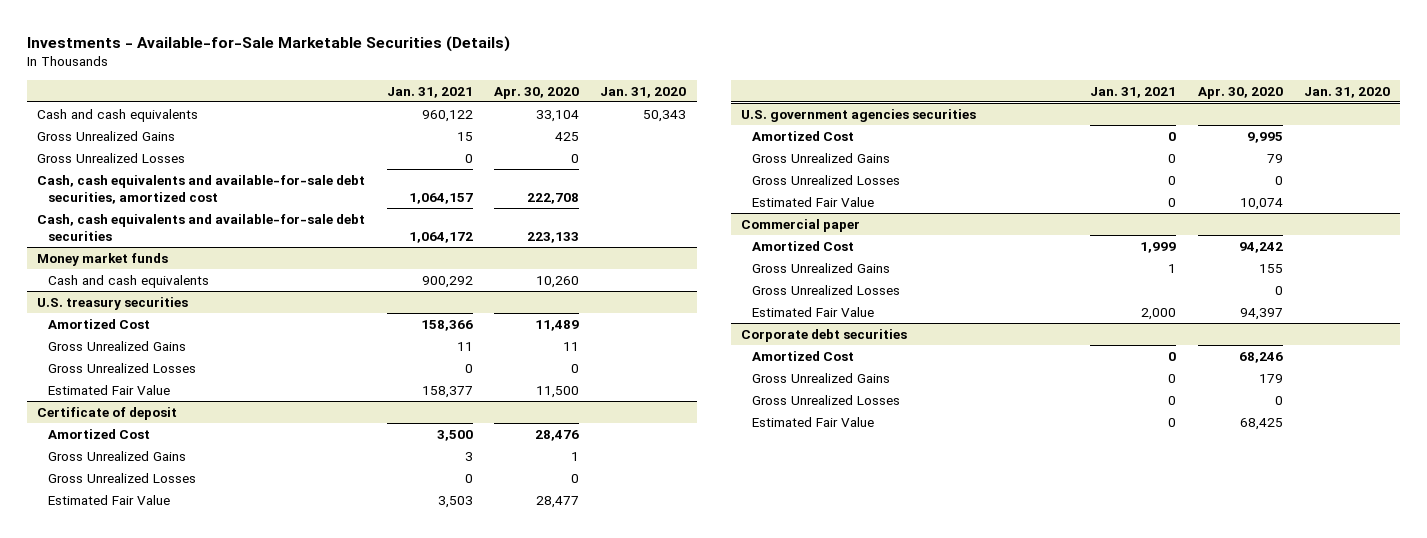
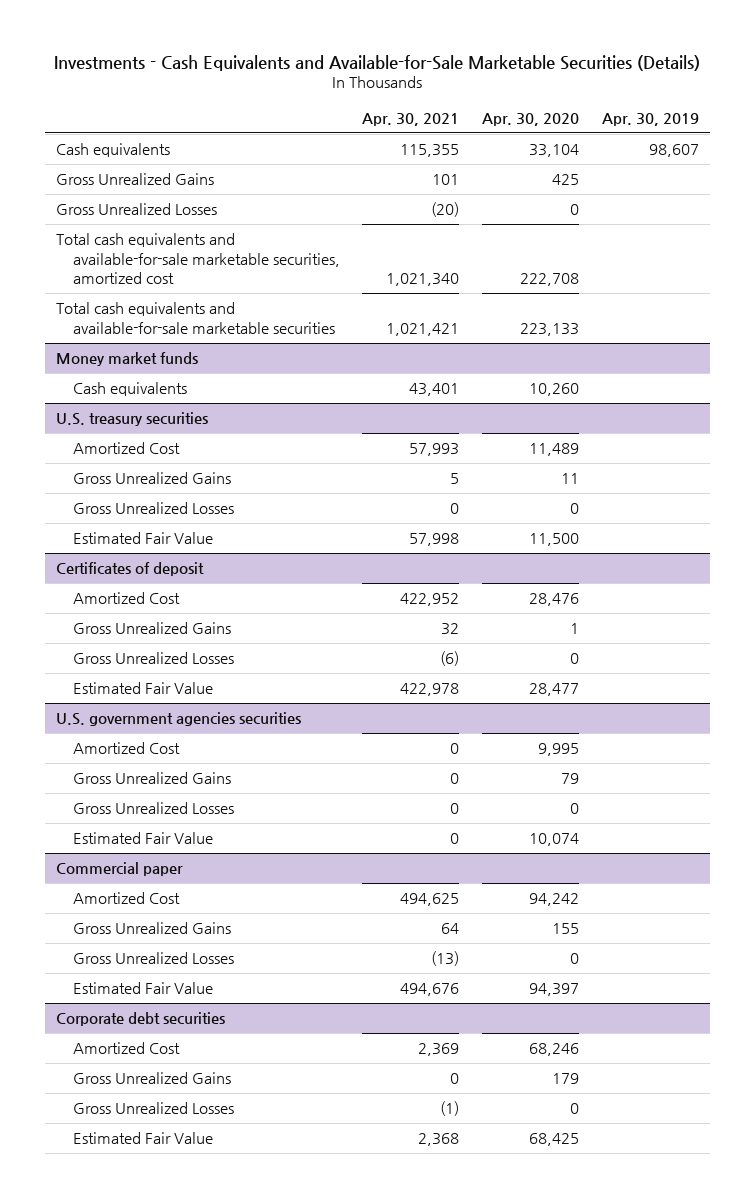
[26,36,510,53] Investments - Available-for-Sale Marketable Securities (Details) -> [54,54,701,71] Investments - Cash Equivalents and Available-for-Sale Marketable Securities (Details)
[386,86,473,98] Jan. 31, 2021 -> none
[599,86,686,98] Jan. 31, 2020 -> none
none -> [362,112,460,126] Apr. 30, 2021
none -> [601,112,699,126] Apr. 30, 2019
[37,108,199,122] Cash and cash equivalents -> [56,143,171,158] Cash equivalents
[37,174,366,205] Cash, cash equivalents and available-for-sale debt securities, amortized cost -> [56,233,340,284] Total cash equivalents and available-for-sale marketable securities, amortized cost
[37,213,366,242] Cash, cash equivalents and available-for-sale debt securities -> [56,302,335,334] Total cash equivalents and available-for-sale marketable securities
[48,274,210,288] Cash and cash equivalents -> [72,382,187,397] Cash equivalents
[37,406,178,420] Certificate of deposit -> [56,562,205,577] Certificates of deposit

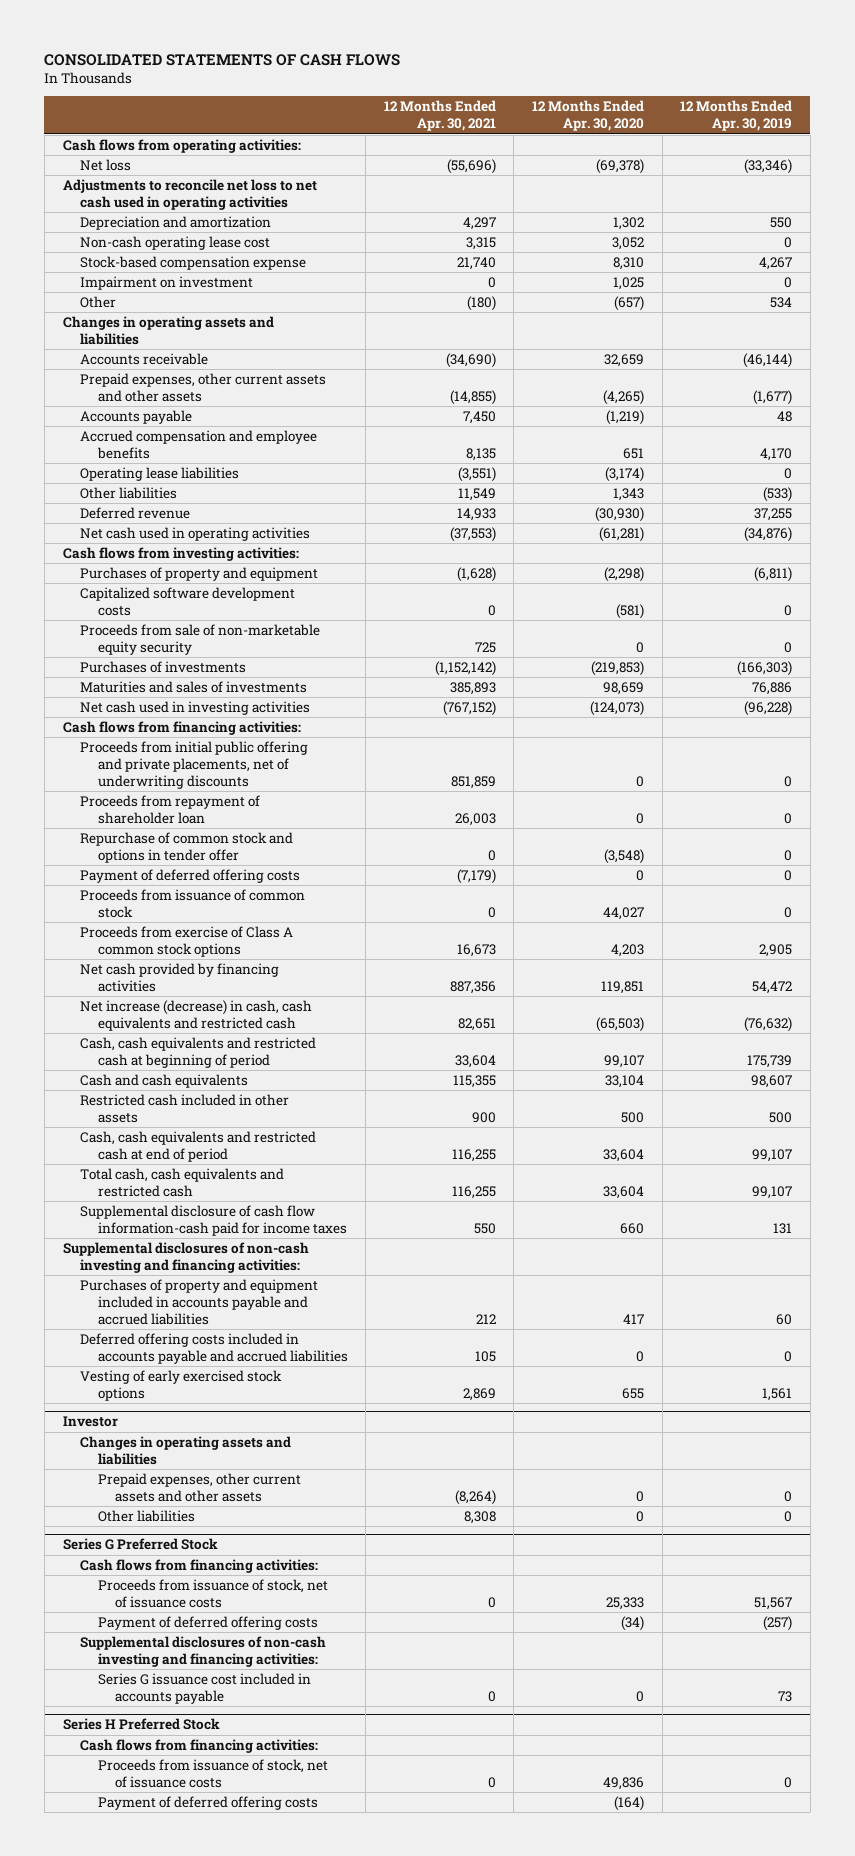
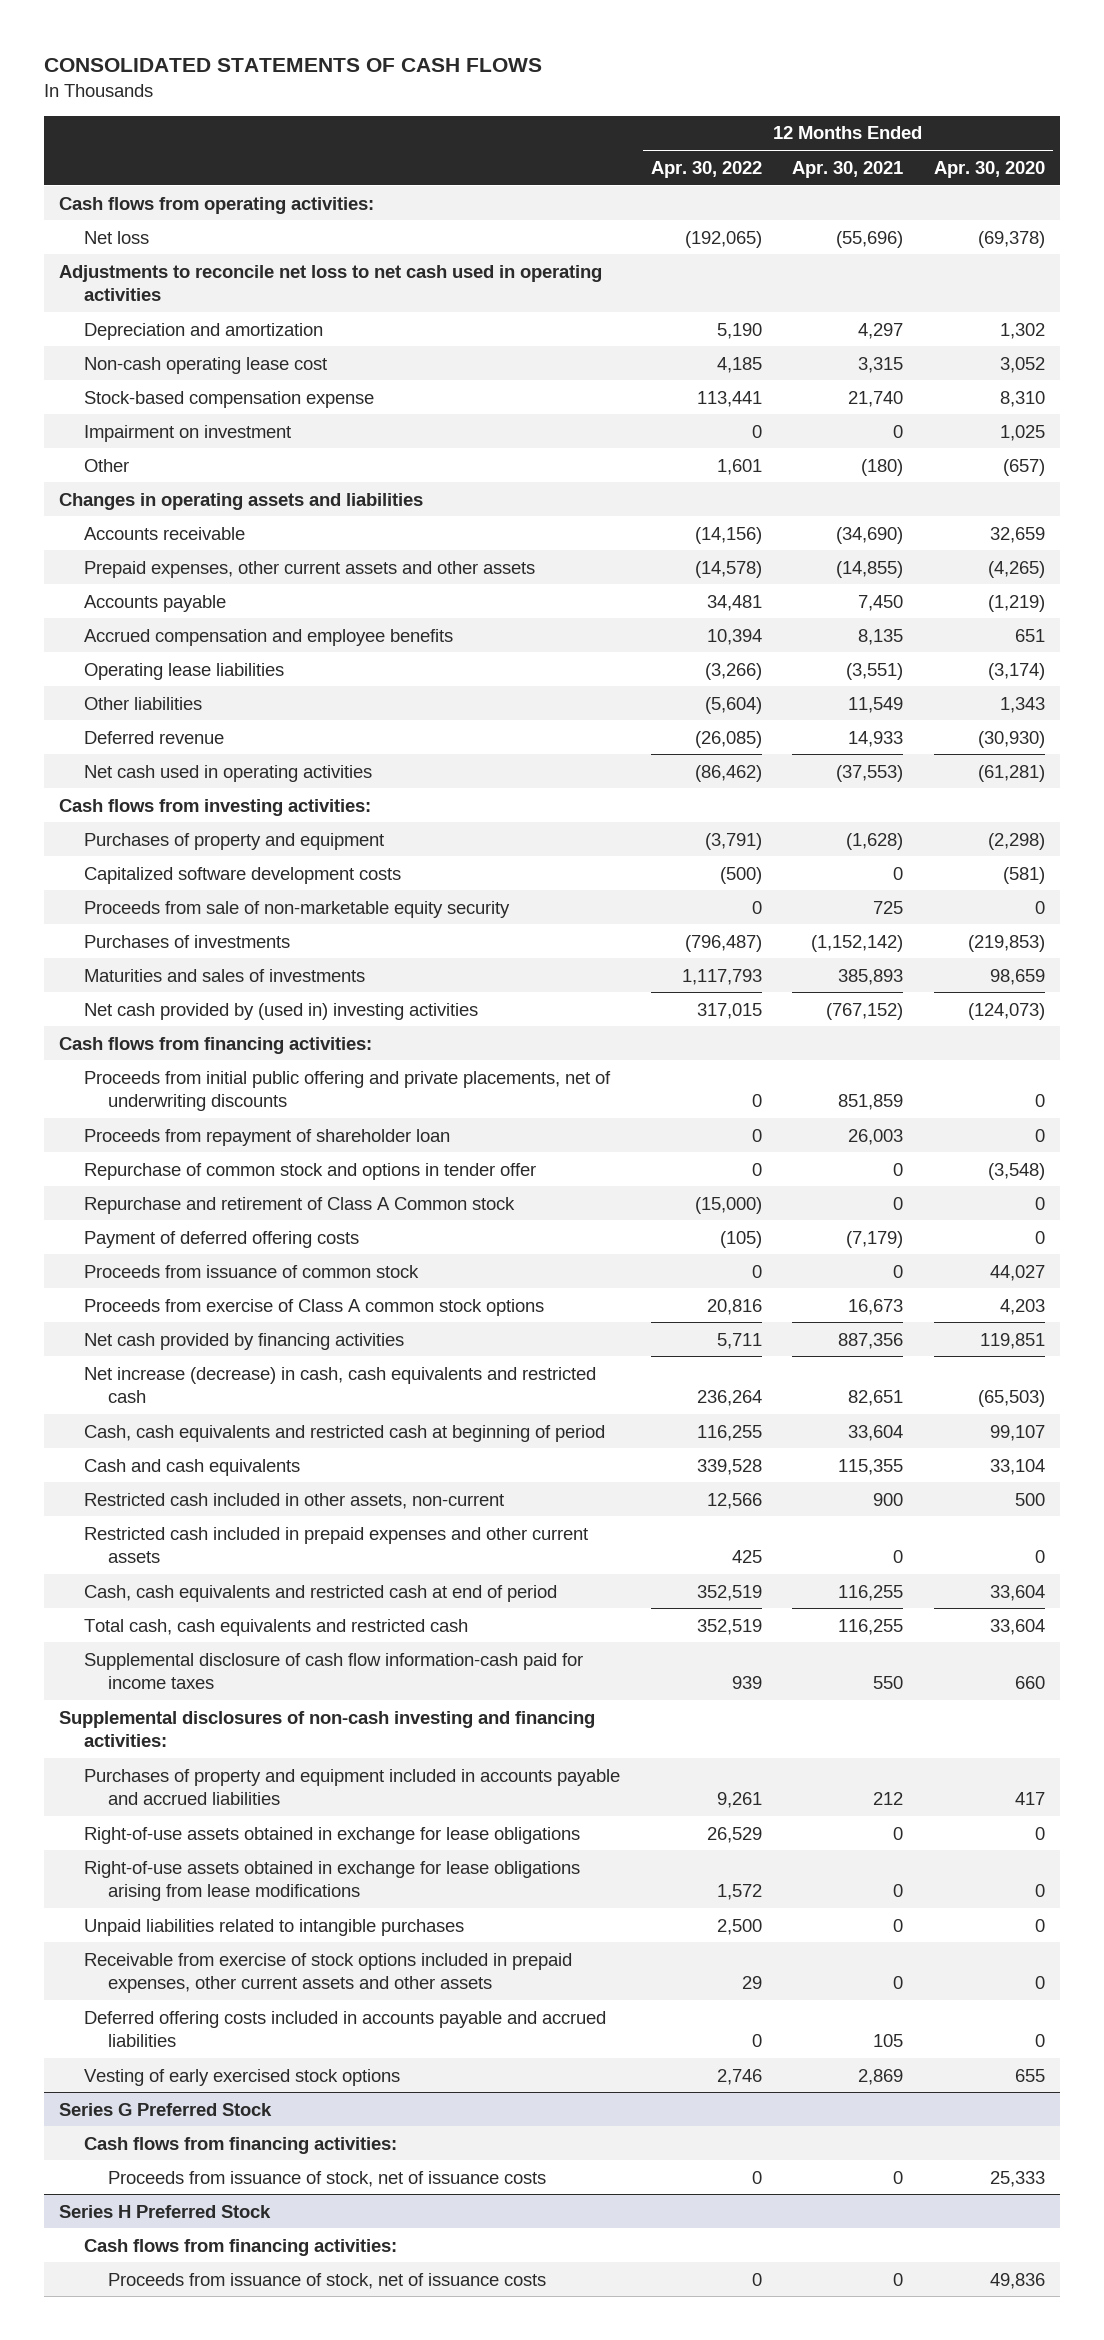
[680,100,793,132] 12 Months Ended Apr. 30, 2019 -> none
none -> [650,160,762,178] Apr. 30, 2022
[80,700,311,715] Net cash used in investing activities -> [83,1002,478,1020] Net cash provided by (used in) investing activities
none -> [83,1196,515,1214] Repurchase and retirement of Class A Common stock
[80,1093,290,1123] Restricted cash included in other assets -> [83,1492,504,1509] Restricted cash included in other assets, non-current
none -> [83,1526,588,1564] Restricted cash included in prepaid expenses and other current assets
none -> [83,1826,580,1844] Right-of-use assets obtained in exchange for lease obligations
none -> [83,1860,580,1902] Right-of-use assets obtained in exchange for lease obligations arising from lease modifications
none -> [83,1918,464,1936] Unpaid liabilities related to intangible purchases
none -> [83,1952,572,1994] Receivable from exercise of stock options included in prepaid expenses, other current assets and other assets
[62,1416,118,1428] Investor -> none
[80,1435,292,1465] Changes in operating assets and liabilities -> none
[97,1472,301,1502] Prepaid expenses, other current assets and other assets -> none
[97,1509,195,1522] Other liabilities -> none
[97,1615,318,1630] Payment of deferred offering costs -> none
[80,1635,327,1667] Supplemental disclosures of non-cash investing and financing activities: -> none
[97,1672,311,1704] Series G issuance cost included in accounts payable -> none
[97,1795,318,1810] Payment of deferred offering costs -> none

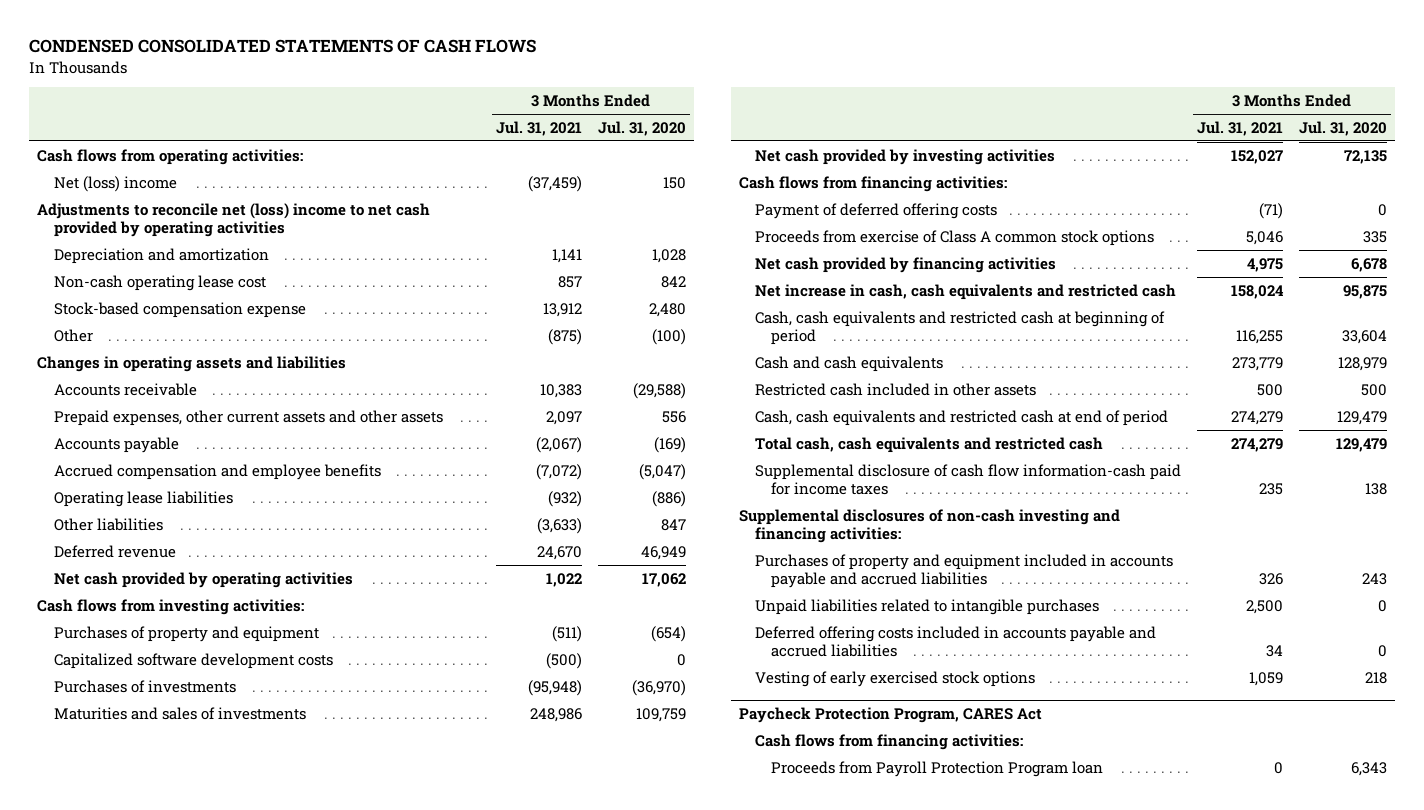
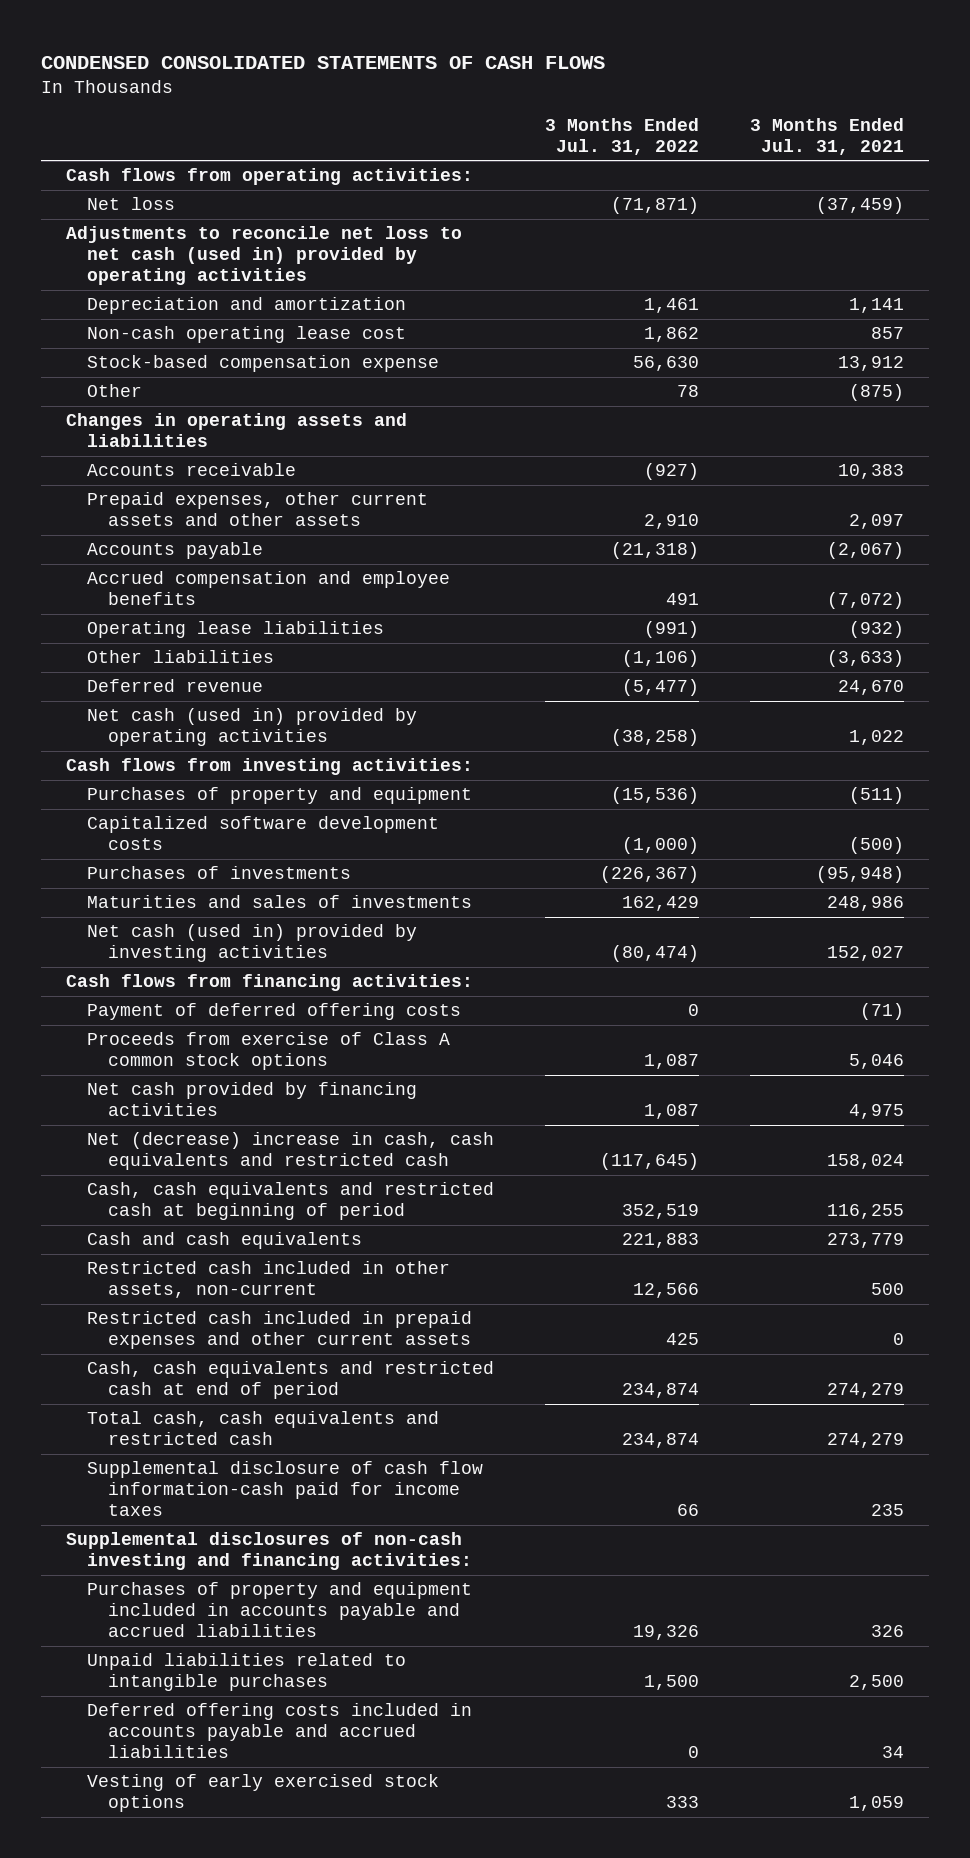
[597,120,686,136] Jul. 31, 2020 -> none
none -> [544,117,699,155] 3 Months Ended Jul. 31, 2022
[53,175,177,192] Net (loss) income -> [87,197,176,211] Net loss
[37,202,431,237] Adjustments to reconcile net (loss) income to net cash provided by operating activities -> [66,226,463,286] Adjustments to reconcile net loss to net cash (used in) provided by operating activities
[53,571,353,588] Net cash provided by operating activities -> [87,708,418,747] Net cash (used in) provided by operating activities
[755,148,1056,165] Net cash provided by investing activities -> [87,924,418,963] Net cash (used in) provided by investing activities
[755,283,1177,300] Net increase in cash, cash equivalents and restricted cash -> [87,1132,495,1171] Net (decrease) increase in cash, cash equivalents and restricted cash
[755,382,1037,396] Restricted cash included in other assets -> [87,1261,451,1299] Restricted cash included in other assets, non-current
none -> [87,1311,473,1350] Restricted cash included in prepaid expenses and other current assets
[738,706,1042,723] Paycheck Protection Program, CARES Act -> none
[755,733,1024,750] Cash flows from financing activities: -> none
[771,760,1104,777] Proceeds from Payroll Protection Program loan -> none

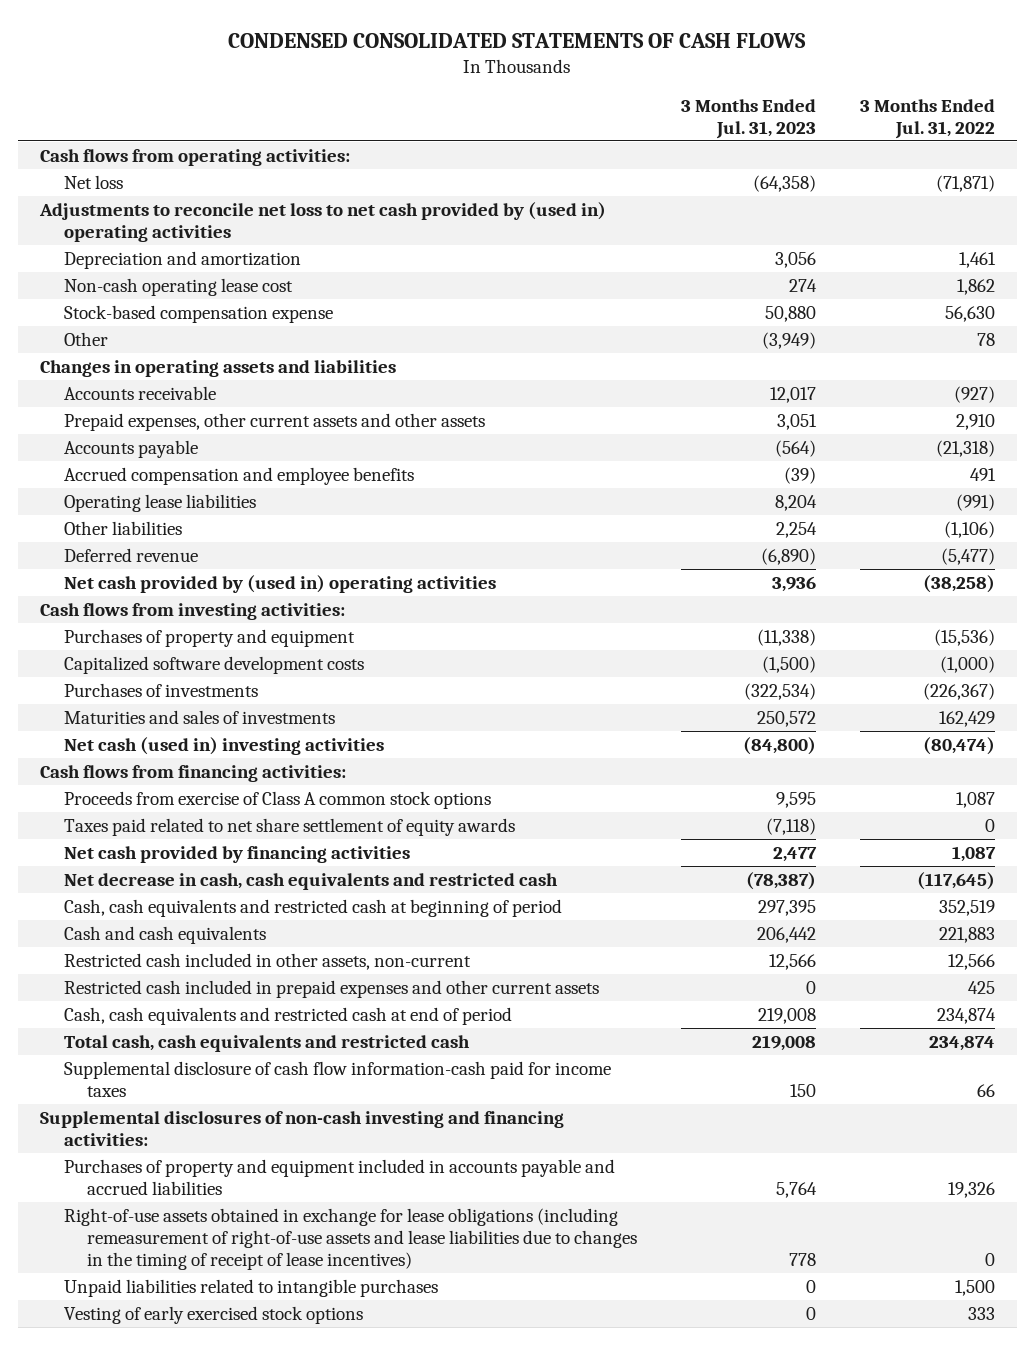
[749,117,904,155] 3 Months Ended Jul. 31, 2021 -> none
none -> [680,98,816,139] 3 Months Ended Jul. 31, 2023
[66,226,463,286] Adjustments to reconcile net loss to net cash (used in) provided by operating activities -> [39,201,607,243] Adjustments to reconcile net loss to net cash provided by (used in) operating activities
[87,708,418,747] Net cash (used in) provided by operating activities -> [63,574,496,593] Net cash provided by (used in) operating activities
[87,924,418,963] Net cash (used in) provided by investing activities -> [63,736,384,755] Net cash (used in) investing activities
[87,1003,462,1021] Payment of deferred offering costs -> none
none -> [63,817,515,836] Taxes paid related to net share settlement of equity awards
[87,1132,495,1171] Net (decrease) increase in cash, cash equivalents and restricted cash -> [63,872,558,890] Net decrease in cash, cash equivalents and restricted cash
none -> [63,1207,638,1271] Right-of-use assets obtained in exchange for lease obligations (including remeasurement of right-of-use assets and lease liabilities due to changes in the timing of receipt of lease incentives)
[87,1703,473,1759] Deferred offering costs included in accounts payable and accrued liabilities -> none

